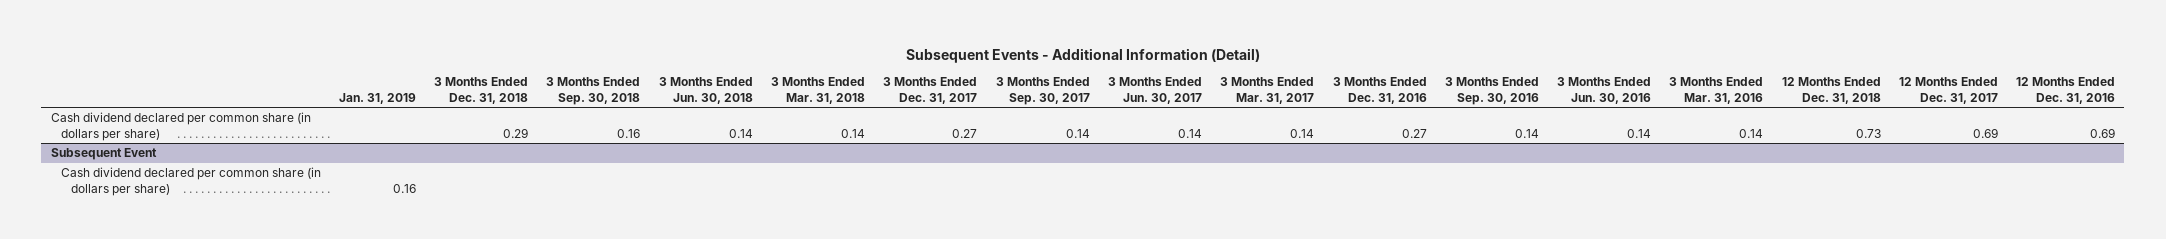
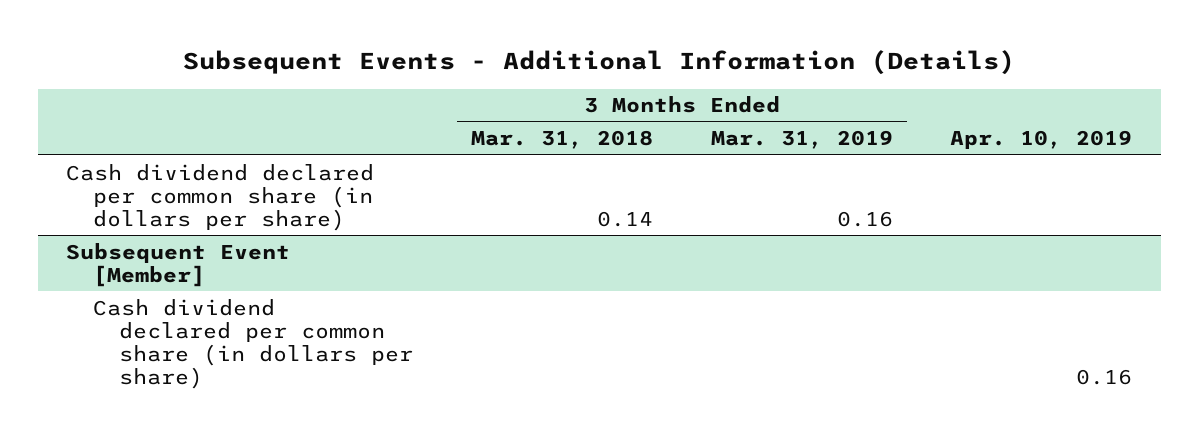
[905,48,1260,64] Subsequent Events - Additional Information (Detail) -> [183,49,1016,75] Subsequent Events - Additional Information (Details)
[338,92,416,104] Jan. 31, 2019 -> none
[434,77,529,104] 3 Months Ended Dec. 31, 2018 -> none
[546,77,641,105] 3 Months Ended Sep. 30, 2018 -> none
[658,77,753,104] 3 Months Ended Jun. 30, 2018 -> none
[883,77,978,104] 3 Months Ended Dec. 31, 2017 -> none
[995,77,1090,105] 3 Months Ended Sep. 30, 2017 -> none
[1107,77,1202,104] 3 Months Ended Jun. 30, 2017 -> none
[1220,77,1315,104] 3 Months Ended Mar. 31, 2017 -> none
[1332,77,1427,104] 3 Months Ended Dec. 31, 2016 -> none
[1444,77,1539,105] 3 Months Ended Sep. 30, 2016 -> none
[1557,77,1652,104] 3 Months Ended Jun. 30, 2016 -> none
[1669,77,1764,104] 3 Months Ended Mar. 31, 2016 -> none
[1781,77,1881,104] 12 Months Ended Dec. 31, 2018 -> none
[1899,77,1999,104] 12 Months Ended Dec. 31, 2017 -> none
[2016,77,2116,104] 12 Months Ended Dec. 31, 2016 -> none
none -> [710,130,893,150] Mar. 31, 2019
none -> [950,130,1133,150] Apr. 10, 2019
[50,148,157,161] Subsequent Event -> [66,242,291,287] Subsequent Event [Member]

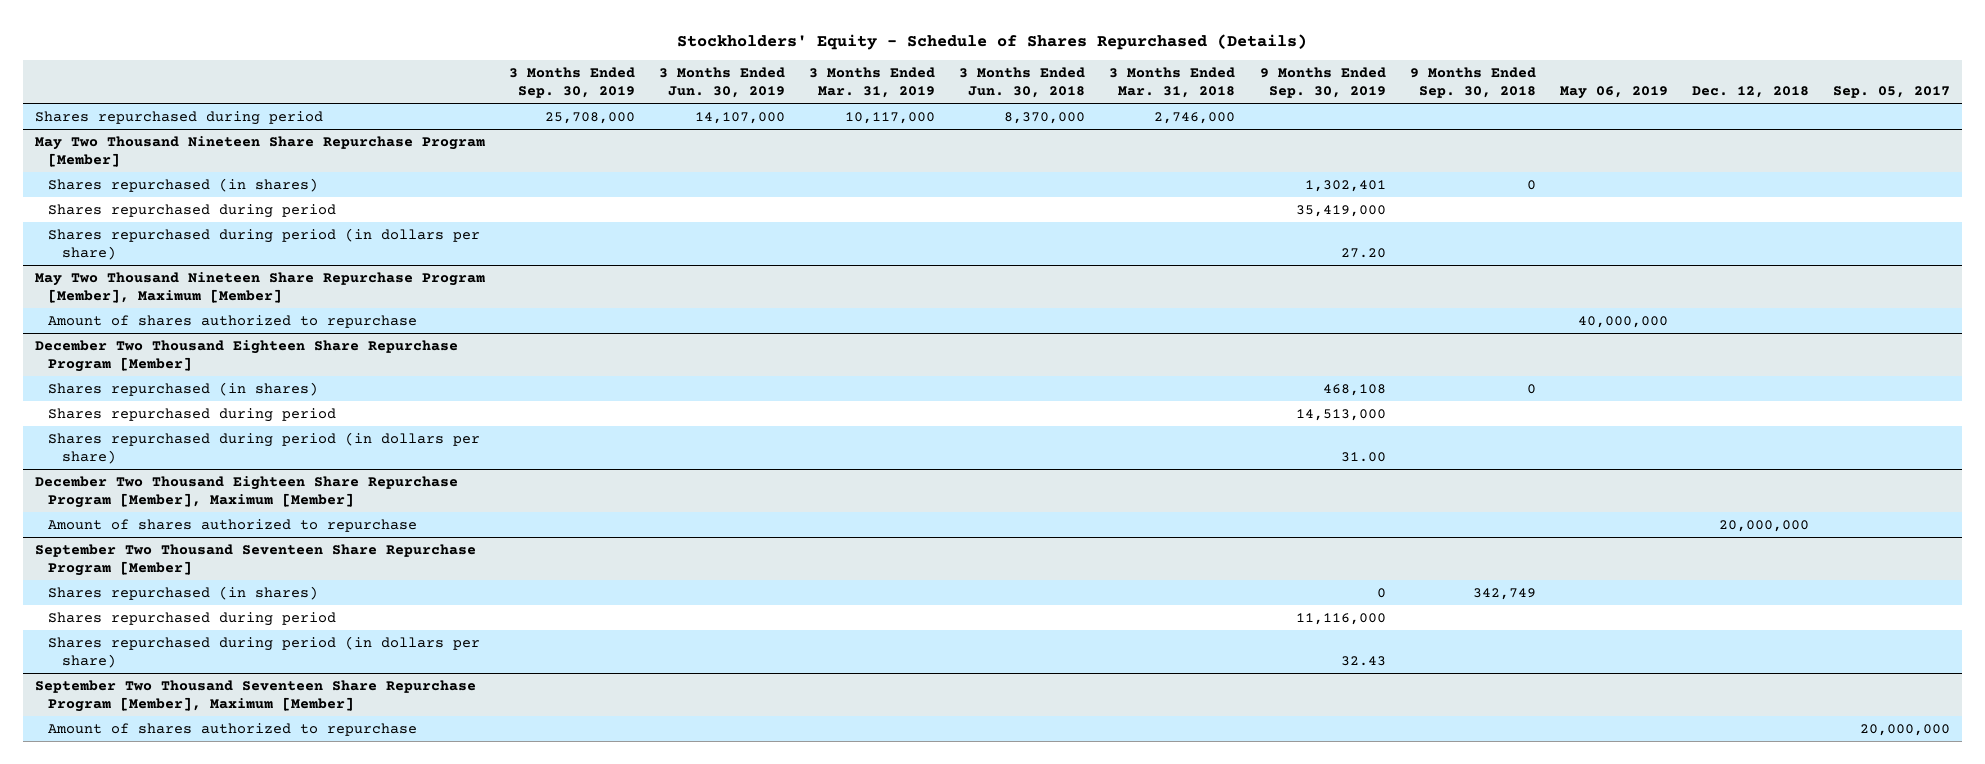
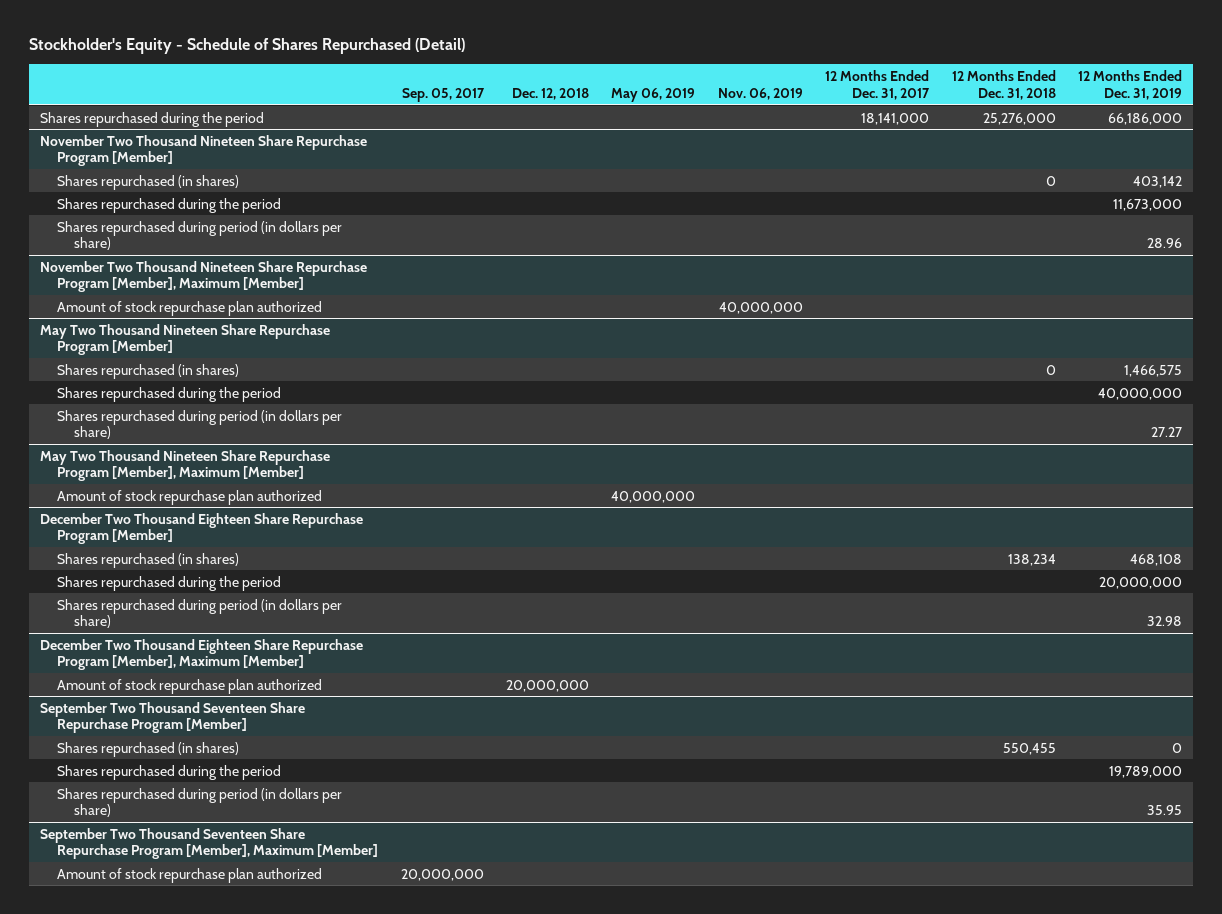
[677,33,1308,50] Stockholders' Equity - Schedule of Shares Repurchased (Details) -> [28,38,465,55] Stockholder's Equity - Schedule of Shares Repurchased (Detail)
[508,67,635,99] 3 Months Ended Sep. 30, 2019 -> none
[659,67,786,99] 3 Months Ended Jun. 30, 2019 -> none
[809,67,936,99] 3 Months Ended Mar. 31, 2019 -> none
[959,67,1086,99] 3 Months Ended Jun. 30, 2018 -> none
[1109,67,1236,99] 3 Months Ended Mar. 31, 2018 -> none
[1259,67,1386,99] 9 Months Ended Sep. 30, 2019 -> none
[1409,67,1536,99] 9 Months Ended Sep. 30, 2018 -> none
none -> [717,87,803,100] Nov. 06, 2019
none -> [825,70,931,100] 12 Months Ended Dec. 31, 2017
none -> [951,70,1056,100] 12 Months Ended Dec. 31, 2018
none -> [1078,70,1183,100] 12 Months Ended Dec. 31, 2019
[34,110,323,125] Shares repurchased during period -> [39,111,264,127] Shares repurchased during the period
none -> [39,134,367,167] November Two Thousand Nineteen Share Repurchase Program [Member]
none -> [57,174,240,190] Shares repurchased (in shares)
none -> [57,197,282,213] Shares repurchased during the period
none -> [57,220,343,251] Shares repurchased during period (in dollars per share)
none -> [39,260,367,293] November Two Thousand Nineteen Share Repurchase Program [Member], Maximum [Member]
none -> [57,300,323,316] Amount of stock repurchase plan authorized
[48,203,337,218] Shares repurchased during period -> [57,386,282,402] Shares repurchased during the period
[48,314,418,328] Amount of shares authorized to repurchase -> [57,489,323,505] Amount of stock repurchase plan authorized
[48,407,337,422] Shares repurchased during period -> [57,575,282,591] Shares repurchased during the period
[48,518,418,532] Amount of shares authorized to repurchase -> [57,678,323,694] Amount of stock repurchase plan authorized
[48,611,337,626] Shares repurchased during period -> [57,764,282,780] Shares repurchased during the period
[48,722,418,736] Amount of shares authorized to repurchase -> [57,867,323,883] Amount of stock repurchase plan authorized

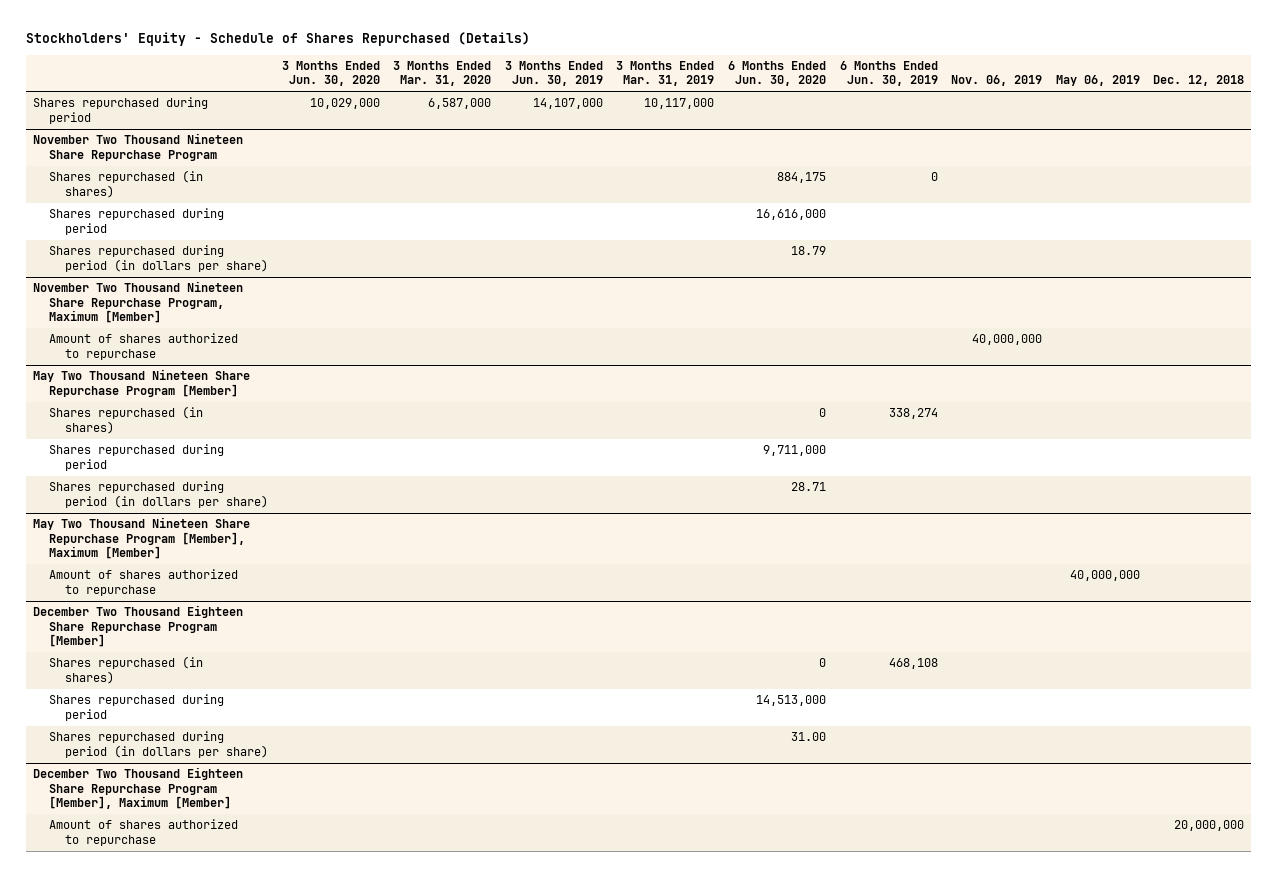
[28,38,465,55] Stockholder's Equity - Schedule of Shares Repurchased (Detail) -> [25,32,530,47] Stockholders' Equity - Schedule of Shares Repurchased (Details)
[401,87,485,102] Sep. 05, 2017 -> none
[825,70,931,100] 12 Months Ended Dec. 31, 2017 -> none
[951,70,1056,100] 12 Months Ended Dec. 31, 2018 -> none
[1078,70,1183,100] 12 Months Ended Dec. 31, 2019 -> none
none -> [281,60,380,87] 3 Months Ended Jun. 30, 2020
none -> [393,60,492,87] 3 Months Ended Mar. 31, 2020
none -> [504,60,603,87] 3 Months Ended Jun. 30, 2019
none -> [616,60,715,87] 3 Months Ended Mar. 31, 2019
none -> [727,60,826,87] 6 Months Ended Jun. 30, 2020
none -> [839,60,938,87] 6 Months Ended Jun. 30, 2019
[39,111,264,127] Shares repurchased during the period -> [32,97,208,124] Shares repurchased during period
[39,134,367,167] November Two Thousand Nineteen Share Repurchase Program [Member] -> [32,133,243,161] November Two Thousand Nineteen Share Repurchase Program
[57,197,282,213] Shares repurchased during the period -> [48,208,224,235] Shares repurchased during period
[39,260,367,293] November Two Thousand Nineteen Share Repurchase Program [Member], Maximum [Member] -> [32,281,243,323] November Two Thousand Nineteen Share Repurchase Program, Maximum [Member]
[57,300,323,316] Amount of stock repurchase plan authorized -> [48,333,238,360] Amount of shares authorized to repurchase
[57,386,282,402] Shares repurchased during the period -> [48,444,224,471] Shares repurchased during period
[57,489,323,505] Amount of stock repurchase plan authorized -> [48,569,238,596] Amount of shares authorized to repurchase
[57,575,282,591] Shares repurchased during the period -> [48,694,224,721] Shares repurchased during period
[39,701,305,734] September Two Thousand Seventeen Share Repurchase Program [Member] -> none
[57,741,240,757] Shares repurchased (in shares) -> none
[57,764,282,780] Shares repurchased during the period -> none
[57,787,343,818] Shares repurchased during period (in dollars per share) -> none
[39,827,379,860] September Two Thousand Seventeen Share Repurchase Program [Member], Maximum [Member] -> none
[57,867,323,883] Amount of stock repurchase plan authorized -> none
[57,678,323,694] Amount of stock repurchase plan authorized -> [48,819,238,846] Amount of shares authorized to repurchase

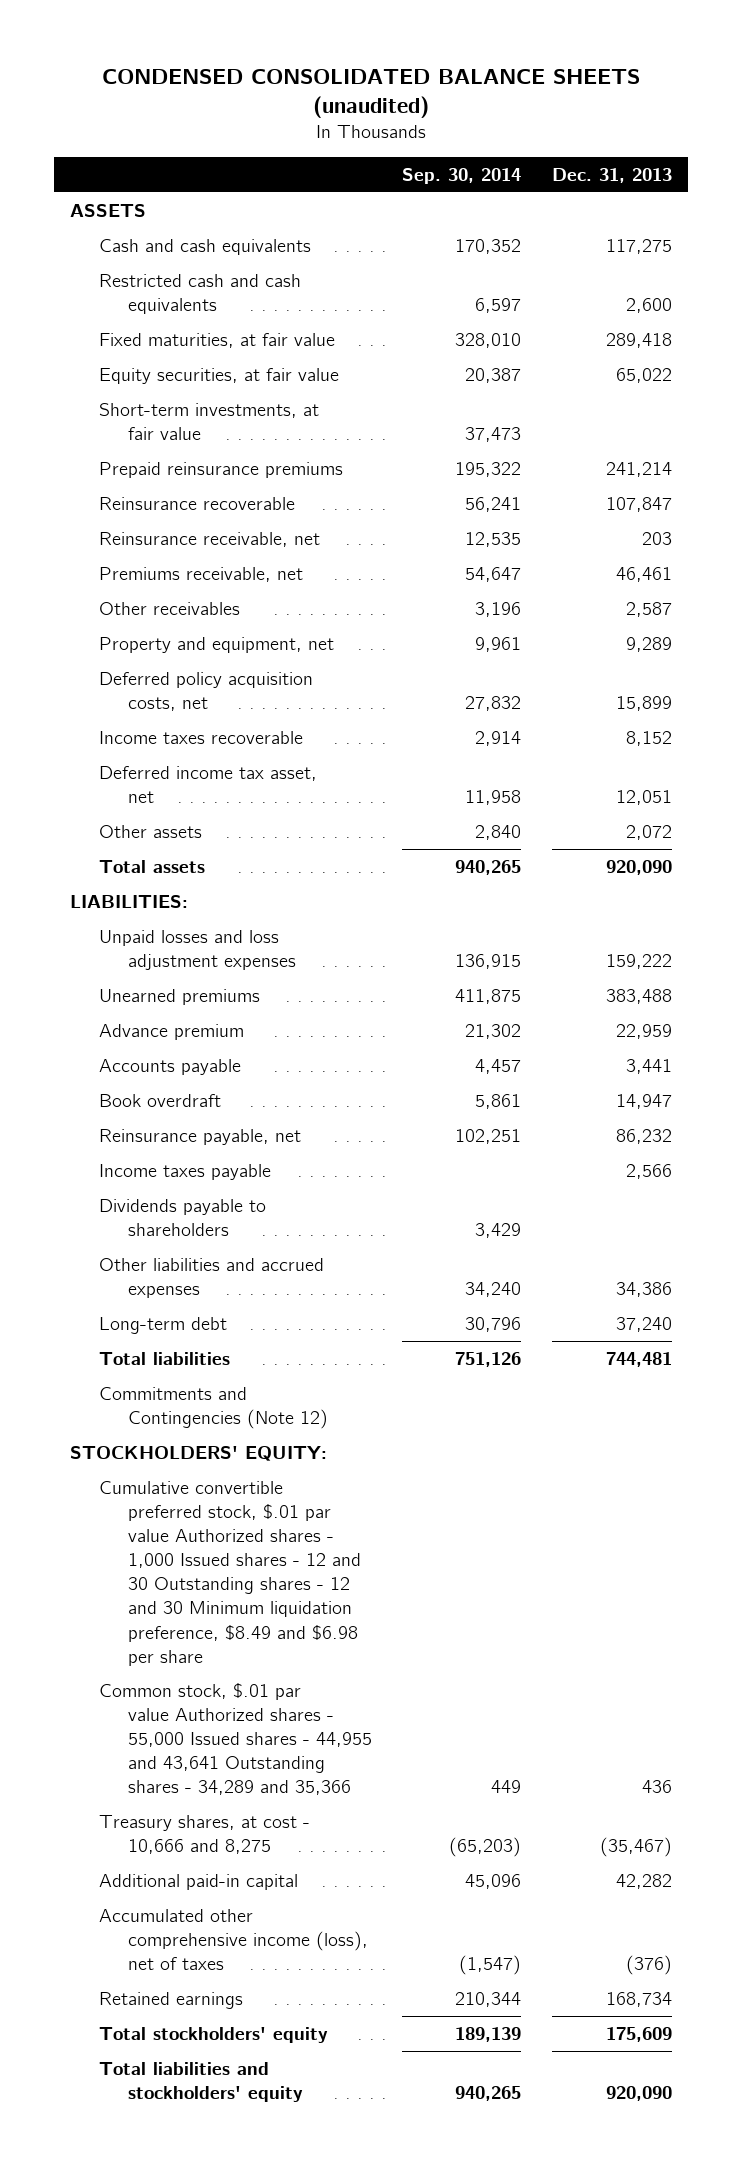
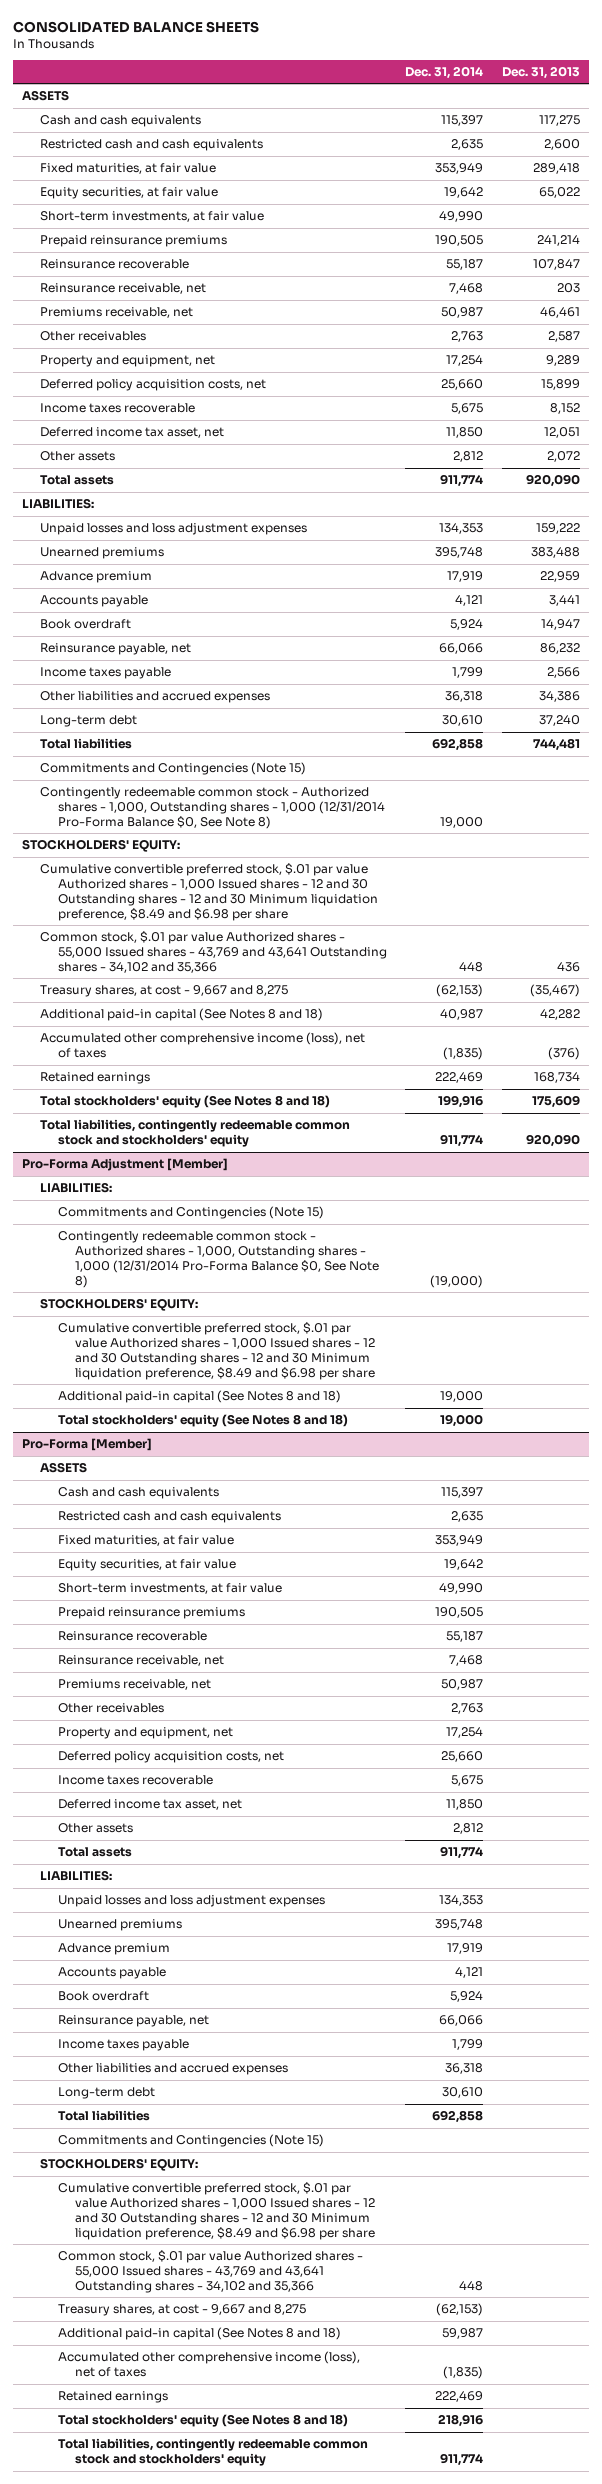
[102,68,641,118] CONDENSED CONSOLIDATED BALANCE SHEETS (unaudited) -> [13,20,260,33] CONSOLIDATED BALANCE SHEETS
[402,167,522,184] Sep. 30, 2014 -> none
none -> [405,65,484,79] Dec. 31, 2014
[98,1198,266,1236] Dividends payable to shareholders -> none
[98,1386,328,1429] Commitments and Contingencies (Note 12) -> [40,762,307,776] Commitments and Contingencies (Note 15)
none -> [40,787,385,829] Contingently redeemable common stock - Authorized shares - 1,000, Outstanding shares - 1,000 (12/31/2014 Pro-Forma Balance $0, See Note 8)
[98,1682,372,1796] Common stock, $.01 par value Authorized shares - 55,000 Issued shares - 44,955 and 43,641 Outstanding shares - 34,289 and 35,366 -> [40,931,387,973] Common stock, $.01 par value Authorized shares - 55,000 Issued shares - 43,769 and 43,641 Outstanding shares - 34,102 and 35,366
[98,1814,310,1854] Treasury shares, at cost - 10,666 and 8,275 -> [40,985,289,998] Treasury shares, at cost - 9,667 and 8,275
[98,1873,298,1890] Additional paid-in capital -> [40,1008,324,1022] Additional paid-in capital (See Notes 8 and 18)
[98,2026,328,2043] Total stockholders' equity -> [40,1095,331,1109] Total stockholders' equity (See Notes 8 and 18)
[98,2061,303,2102] Total liabilities and stockholders' equity -> [40,1119,351,1148] Total liabilities, contingently redeemable common stock and stockholders' equity
none -> [22,1158,229,1172] Pro-Forma Adjustment [Member]
none -> [40,1182,113,1194] LIABILITIES:
none -> [57,1206,324,1220] Commitments and Contingencies (Note 15)
none -> [57,1231,380,1288] Contingently redeemable common stock - Authorized shares - 1,000, Outstanding shares - 1,000 (12/31/2014 Pro-Forma Balance $0, See Note 8)
none -> [40,1298,199,1312] STOCKHOLDERS' EQUITY:
none -> [57,1322,376,1380] Cumulative convertible preferred stock, $.01 par value Authorized shares - 1,000 Issued shares - 12 and 30 Outstanding shares - 12 and 30 Minimum liquidation preference, $8.49 and $6.98 per share
none -> [57,1390,341,1404] Additional paid-in capital (See Notes 8 and 18)
none -> [57,1414,348,1428] Total stockholders' equity (See Notes 8 and 18)
none -> [22,1438,153,1452] Pro-Forma [Member]
none -> [40,1462,88,1474] ASSETS
none -> [57,1487,219,1500] Cash and cash equivalents
none -> [57,1511,281,1524] Restricted cash and cash equivalents
none -> [57,1535,234,1547] Fixed maturities, at fair value
none -> [57,1559,236,1572] Equity securities, at fair value
none -> [57,1583,282,1595] Short-term investments, at fair value
none -> [57,1607,245,1620] Prepaid reinsurance premiums
none -> [57,1631,207,1642] Reinsurance recoverable
none -> [57,1655,224,1667] Reinsurance receivable, net
none -> [57,1679,211,1691] Premiums receivable, net
none -> [57,1703,164,1714] Other receivables
none -> [57,1727,233,1740] Property and equipment, net
none -> [57,1751,284,1764] Deferred policy acquisition costs, net
none -> [57,1775,213,1786] Income taxes recoverable
none -> [57,1799,242,1811] Deferred income tax asset, net
none -> [57,1823,133,1834] Other assets
none -> [57,1847,132,1858] Total assets
none -> [40,1870,113,1882] LIABILITIES:
none -> [57,1895,325,1908] Unpaid losses and loss adjustment expenses
none -> [57,1919,182,1932] Unearned premiums
none -> [57,1943,170,1956] Advance premium
none -> [57,1967,166,1980] Accounts payable
none -> [57,1991,149,2002] Book overdraft
none -> [57,2015,209,2028] Reinsurance payable, net
none -> [57,2039,189,2052] Income taxes payable
none -> [57,2063,288,2076] Other liabilities and accrued expenses
none -> [57,2087,155,2100] Long-term debt
none -> [57,2110,150,2122] Total liabilities
none -> [57,2134,324,2148] Commitments and Contingencies (Note 15)
none -> [40,2158,199,2172] STOCKHOLDERS' EQUITY:
none -> [57,2182,376,2240] Cumulative convertible preferred stock, $.01 par value Authorized shares - 1,000 Issued shares - 12 and 30 Outstanding shares - 12 and 30 Minimum liquidation preference, $8.49 and $6.98 per share
none -> [57,2250,363,2293] Common stock, $.01 par value Authorized shares - 55,000 Issued shares - 43,769 and 43,641 Outstanding shares - 34,102 and 35,366
none -> [57,2304,306,2317] Treasury shares, at cost - 9,667 and 8,275
none -> [57,2327,341,2341] Additional paid-in capital (See Notes 8 and 18)
none -> [57,2351,360,2378] Accumulated other comprehensive income (loss), net of taxes
none -> [57,2391,168,2404] Retained earnings
none -> [57,2414,348,2428] Total stockholders' equity (See Notes 8 and 18)
none -> [57,2438,368,2467] Total liabilities, contingently redeemable common stock and stockholders' equity

